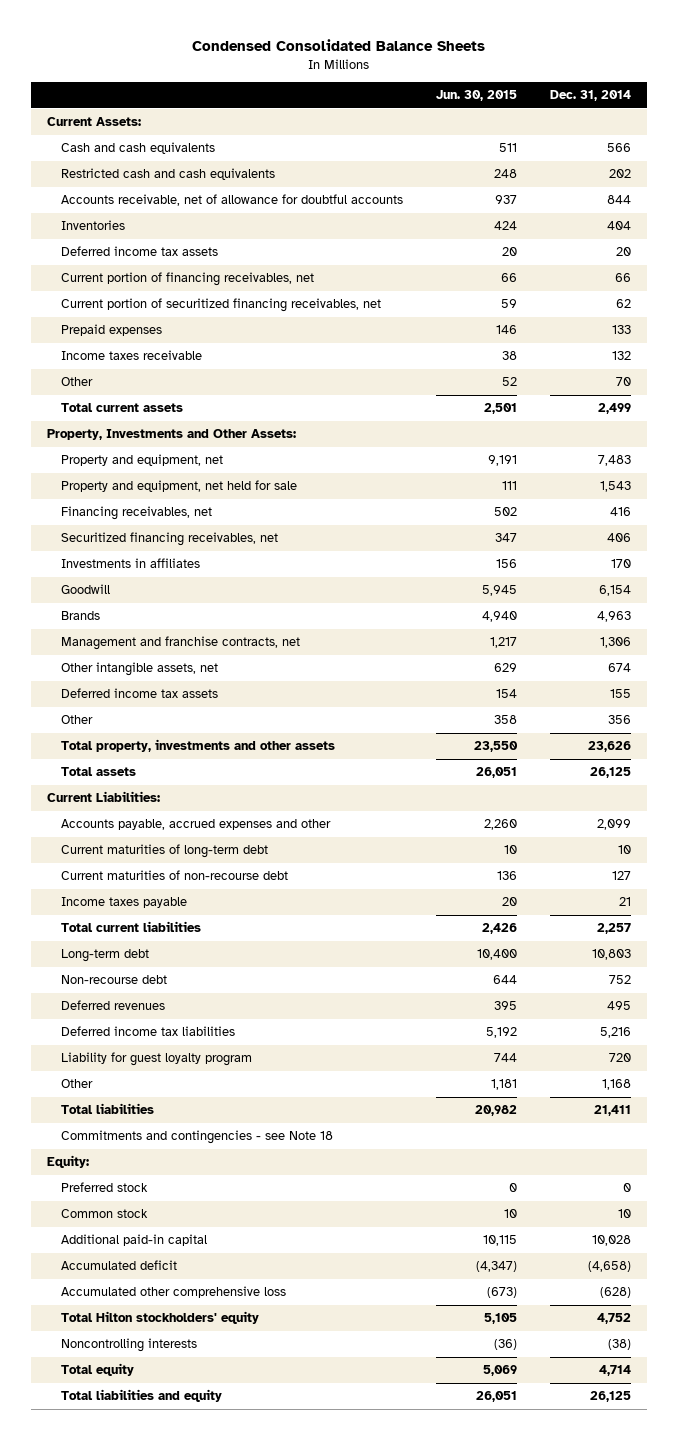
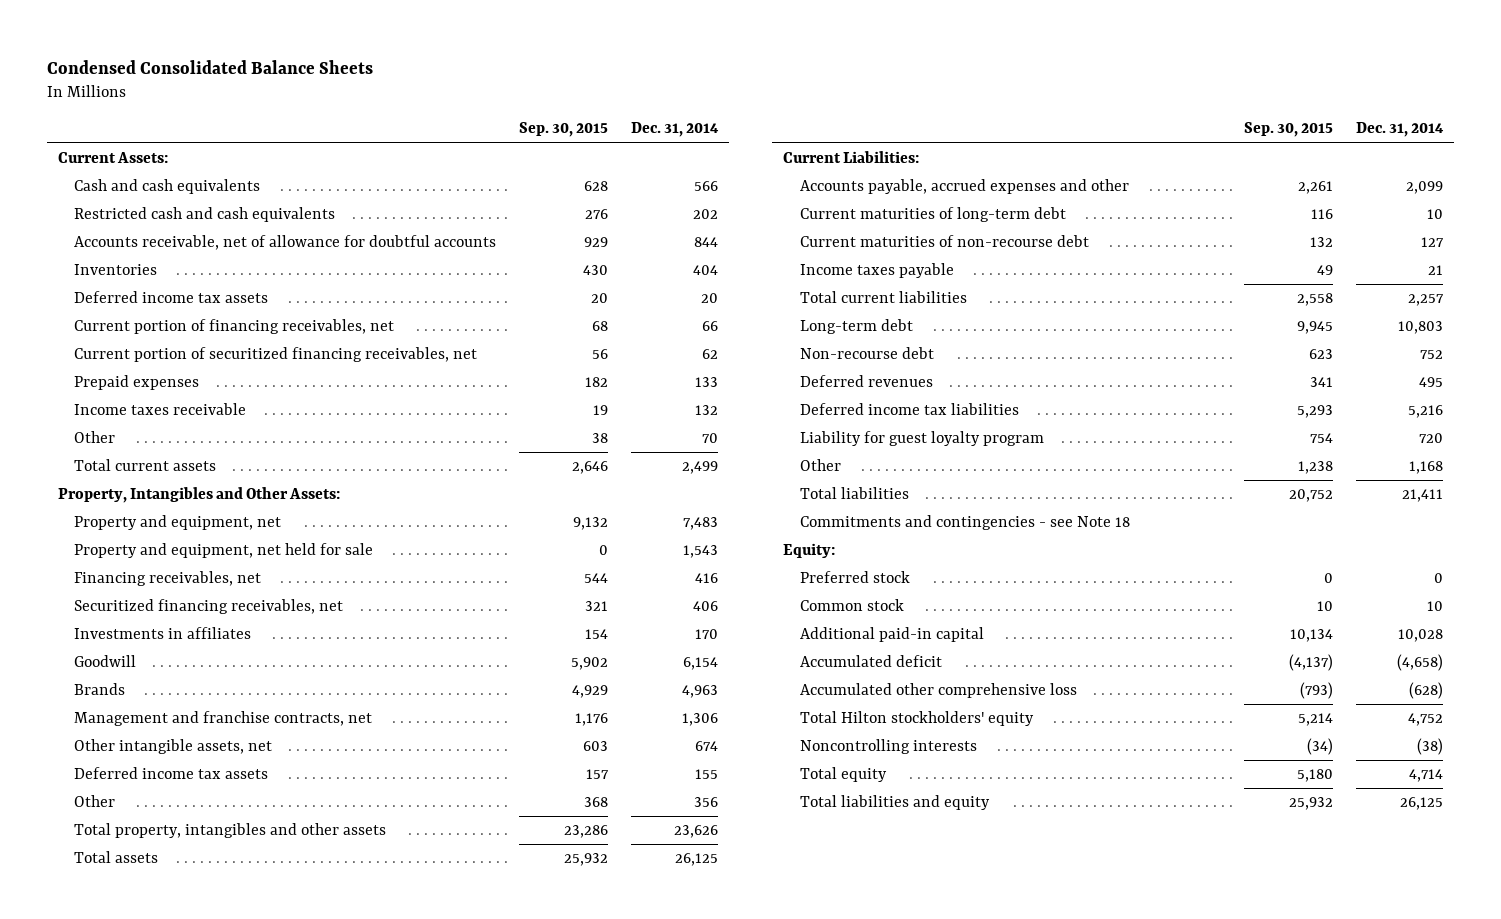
[435,90,517,102] Jun. 30, 2015 -> none
none -> [518,122,608,138] Sep. 30, 2015
[47,429,297,441] Property, Investments and Other Assets: -> [58,487,341,504] Property, Intangibles and Other Assets:
[61,739,336,753] Total property, investments and other assets -> [74,823,387,839] Total property, intangibles and other assets

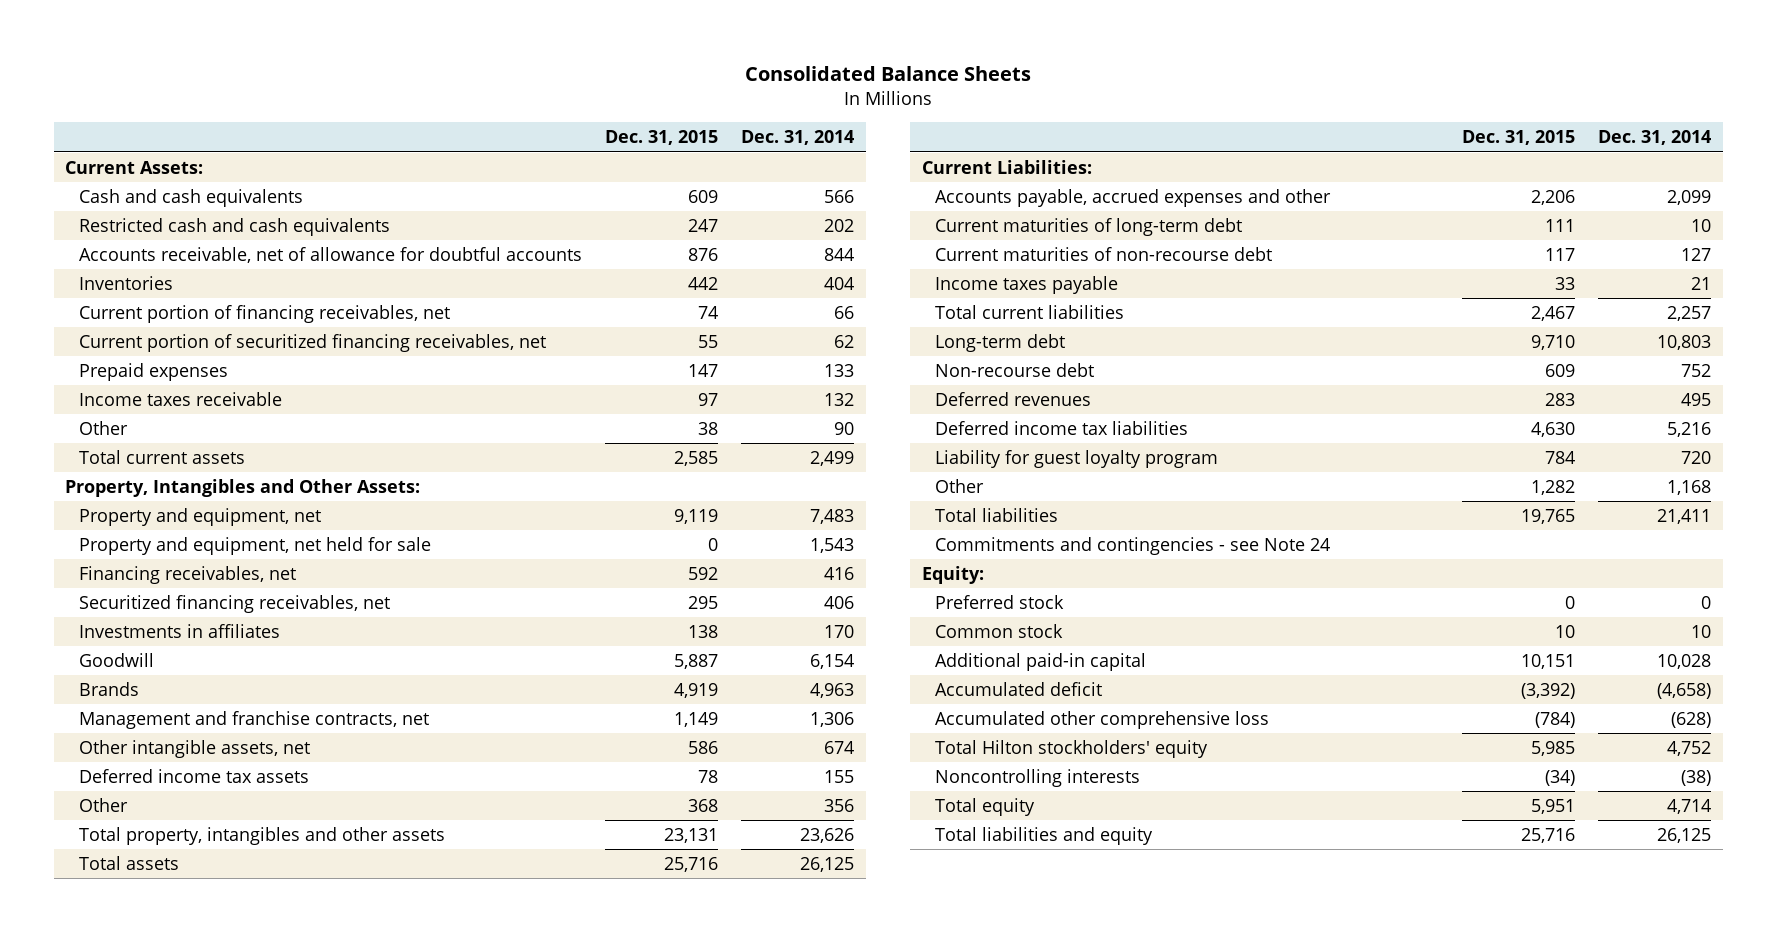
[46,59,373,74] Condensed Consolidated Balance Sheets -> [745,65,1032,81] Consolidated Balance Sheets
[518,122,608,138] Sep. 30, 2015 -> none
none -> [605,130,719,146] Dec. 31, 2015
[74,291,269,304] Deferred income tax assets -> none
[701,433,718,444] 70 -> [834,421,855,435] 90
[799,515,1130,531] Commitments and contingencies - see Note 18 -> [935,536,1331,555] Commitments and contingencies - see Note 24

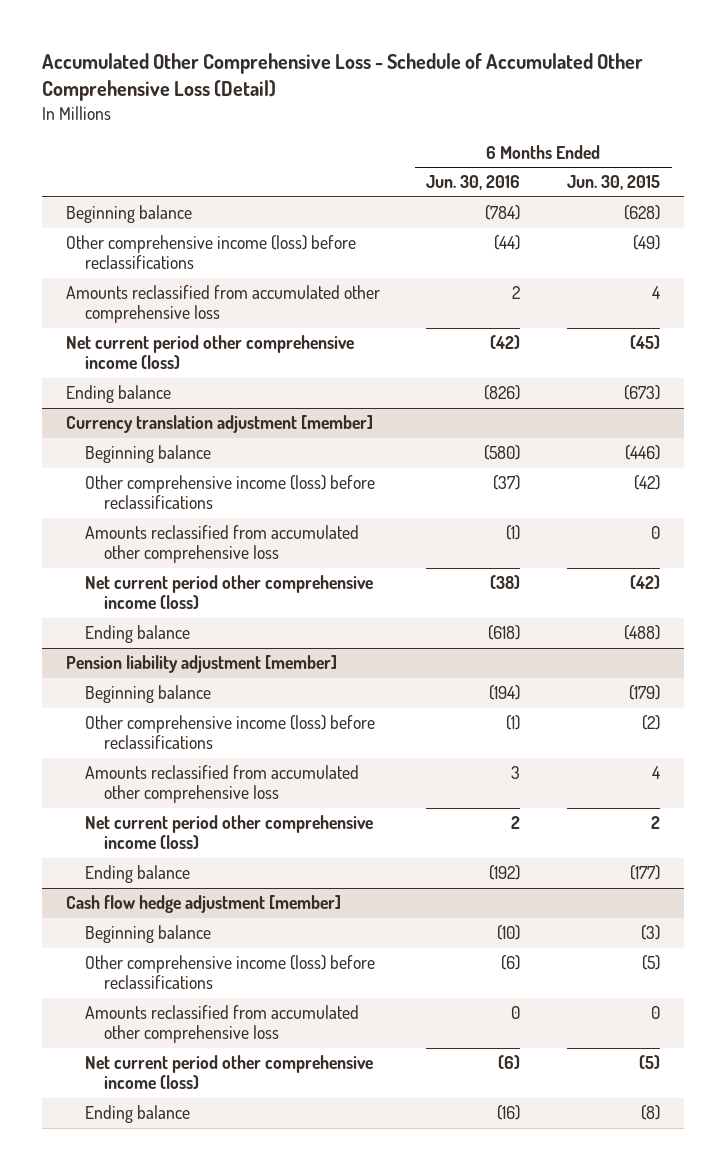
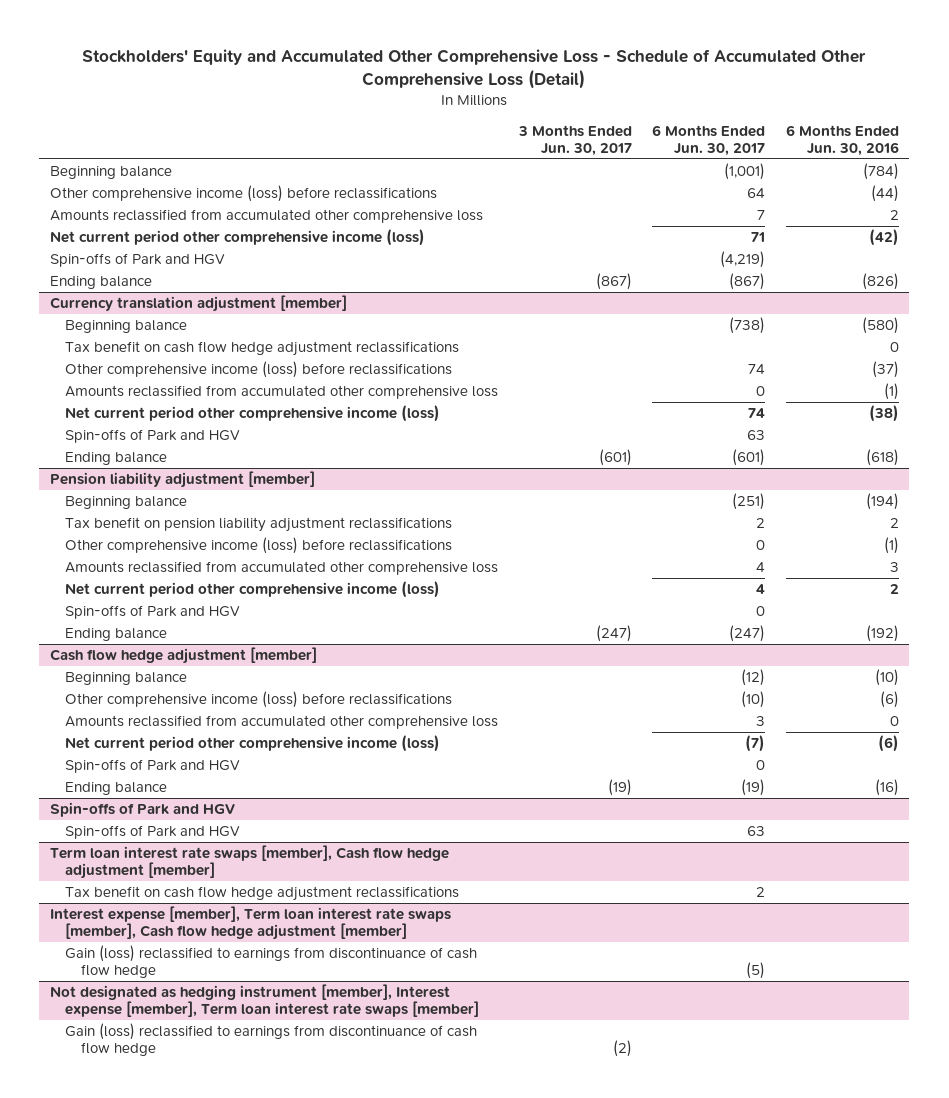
[42,53,644,102] Accumulated Other Comprehensive Loss - Schedule of Accumulated Other Comprehensive Loss (Detail) -> [82,49,867,90] Stockholders' Equity and Accumulated Other Comprehensive Loss - Schedule of Accumulated Other Comprehensive Loss (Detail)
[567,175,661,191] Jun. 30, 2015 -> none
none -> [517,124,632,157] 3 Months Ended Jun. 30, 2017
none -> [652,124,766,157] 6 Months Ended Jun. 30, 2017
none -> [49,252,225,267] Spin-offs of Park and HGV
none -> [65,340,460,356] Tax benefit on cash flow hedge adjustment reclassifications
none -> [65,428,241,443] Spin-offs of Park and HGV
none -> [65,516,453,532] Tax benefit on pension liability adjustment reclassifications
none -> [65,604,241,619] Spin-offs of Park and HGV
none -> [65,758,241,773] Spin-offs of Park and HGV
none -> [49,801,235,817] Spin-offs of Park and HGV
none -> [65,824,241,839] Spin-offs of Park and HGV
none -> [49,844,449,879] Term loan interest rate swaps [member], Cash flow hedge adjustment [member]
none -> [65,885,460,901] Tax benefit on cash flow hedge adjustment reclassifications
none -> [49,905,451,940] Interest expense [member], Term loan interest rate swaps [member], Cash flow hedge adjustment [member]
none -> [65,944,478,978] Gain (loss) reclassified to earnings from discontinuance of cash flow hedge
none -> [49,983,480,1017] Not designated as hedging instrument [member], Interest expense [member], Term loan interest rate swaps [member]
none -> [65,1022,478,1056] Gain (loss) reclassified to earnings from discontinuance of cash flow hedge

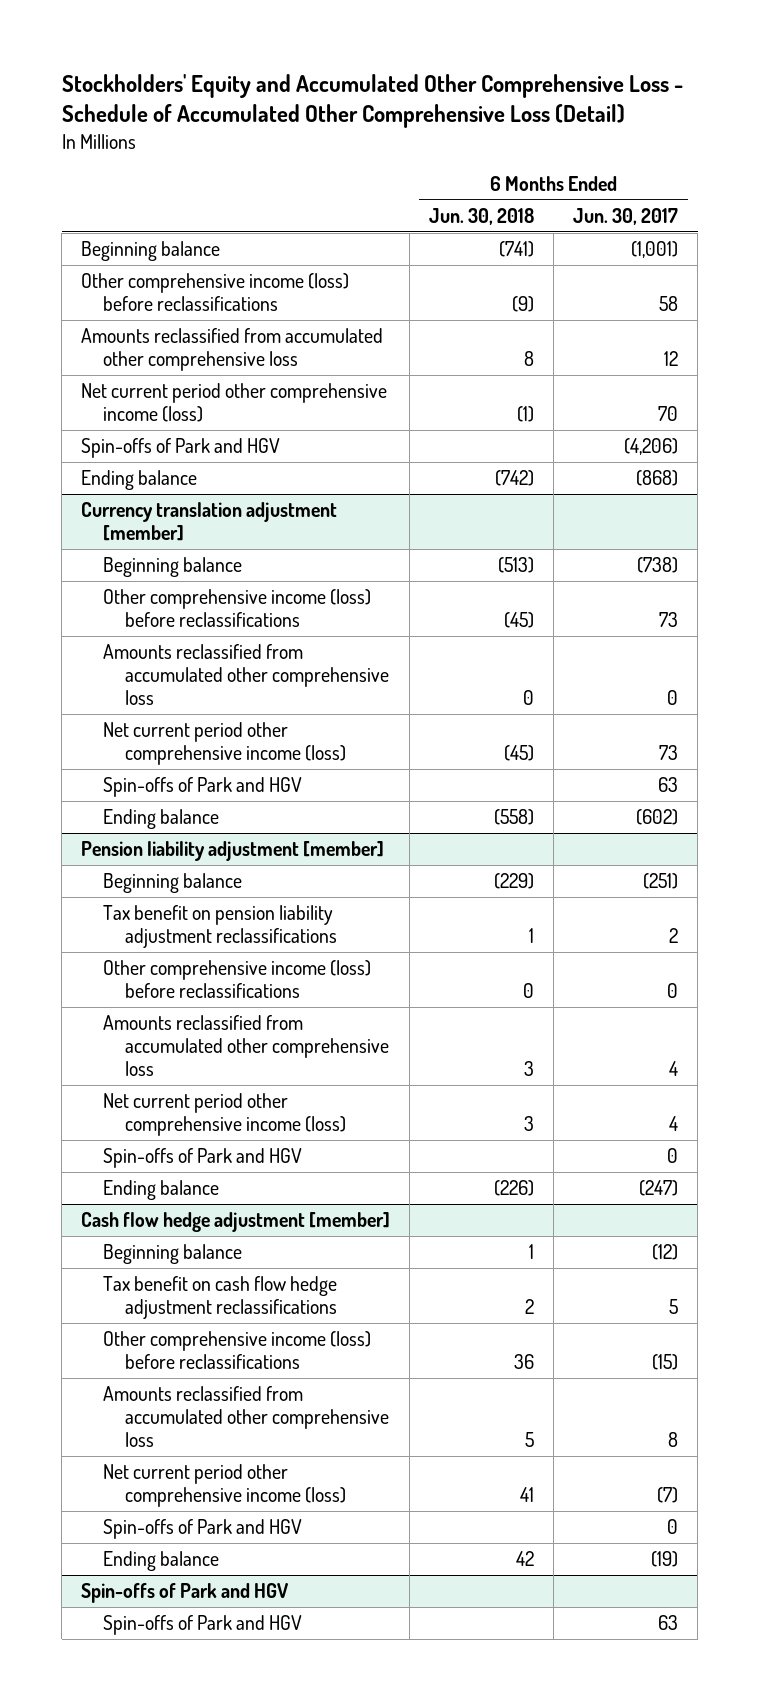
[517,124,632,157] 3 Months Ended Jun. 30, 2017 -> none
[785,124,899,157] 6 Months Ended Jun. 30, 2016 -> none
none -> [429,207,535,225] Jun. 30, 2018
[747,187,766,198] 64 -> [659,296,679,312] 58
[757,209,766,220] 7 -> [664,351,679,367] 12
[751,231,766,242] 71 -> [658,406,679,422] 70
[720,250,766,268] (4,219) -> [624,437,679,455] (4,206)
[729,272,766,290] (867) -> [636,469,679,486] (868)
[65,340,460,356] Tax benefit on cash flow hedge adjustment reclassifications -> none
[748,363,766,374] 74 -> [659,612,679,628] 73
[748,407,766,418] 74 -> [659,745,679,761] 73
[732,448,766,466] (601) -> [636,808,679,825] (602)
none -> [103,1275,338,1320] Tax benefit on cash flow hedge adjustment reclassifications
[741,690,766,708] (10) -> [652,1354,679,1371] (15)
[756,715,766,726] 3 -> [668,1432,679,1448] 8
[49,844,449,879] Term loan interest rate swaps [member], Cash flow hedge adjustment [member] -> none
[65,885,460,901] Tax benefit on cash flow hedge adjustment reclassifications -> none
[49,905,451,940] Interest expense [member], Term loan interest rate swaps [member], Cash flow hedge adjustment [member] -> none
[65,944,478,978] Gain (loss) reclassified to earnings from discontinuance of cash flow hedge -> none
[49,983,480,1017] Not designated as hedging instrument [member], Interest expense [member], Term loan interest rate swaps [member] -> none
[65,1022,478,1056] Gain (loss) reclassified to earnings from discontinuance of cash flow hedge -> none

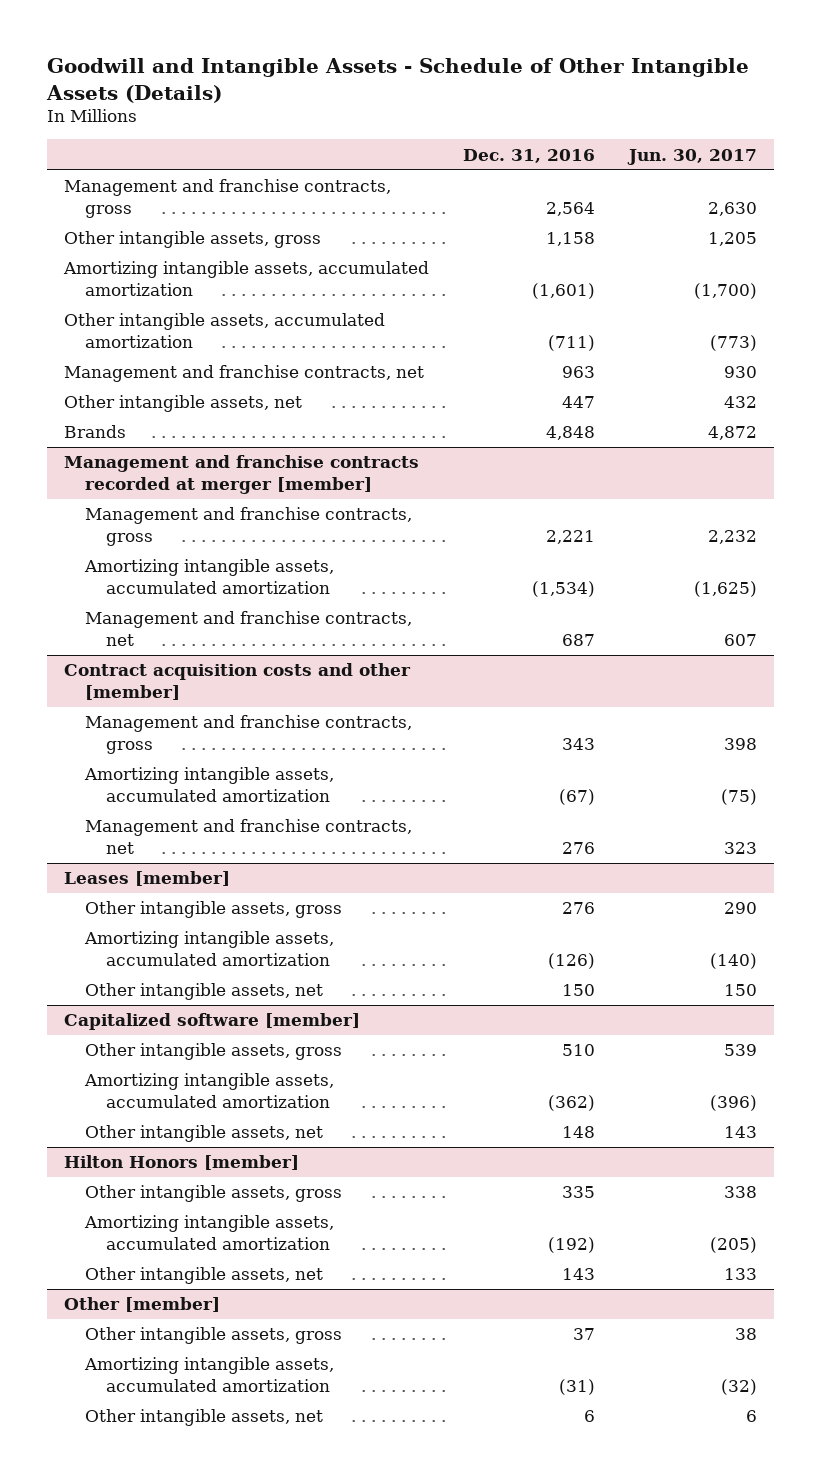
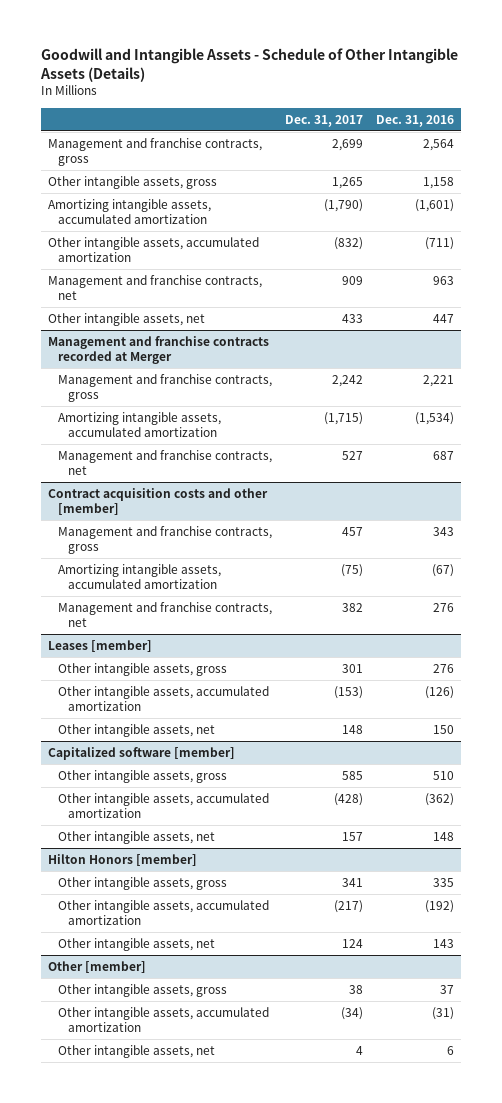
[627,148,758,165] Jun. 30, 2017 -> none
none -> [284,114,363,127] Dec. 31, 2017
[63,425,126,439] Brands -> none
[63,455,419,495] Management and franchise contracts recorded at merger [member] -> [47,335,269,365] Management and franchise contracts recorded at Merger
[84,931,335,967] Amortizing intangible assets, accumulated amortization -> [57,685,269,712] Other intangible assets, accumulated amortization
[84,1073,335,1109] Amortizing intangible assets, accumulated amortization -> [57,792,269,819] Other intangible assets, accumulated amortization
[84,1215,335,1251] Amortizing intangible assets, accumulated amortization -> [57,899,269,926] Other intangible assets, accumulated amortization
[84,1357,335,1393] Amortizing intangible assets, accumulated amortization -> [57,1006,269,1033] Other intangible assets, accumulated amortization

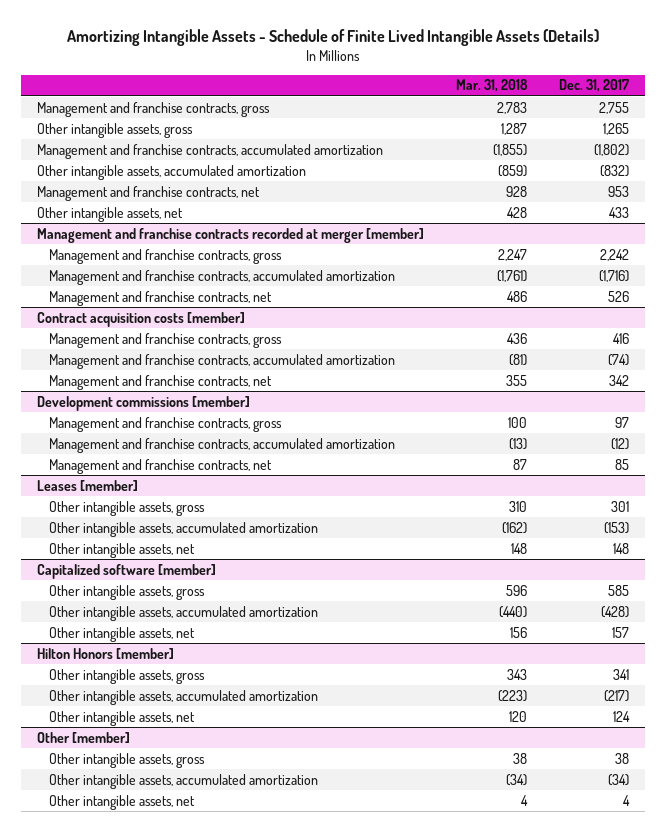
[39,47,458,82] Goodwill and Intangible Assets - Schedule of Other Intangible Assets (Details) -> [66,29,599,47] Amortizing Intangible Assets - Schedule of Finite Lived Intangible Assets (Details)
[376,114,455,127] Dec. 31, 2016 -> none
none -> [455,79,528,93] Mar. 31, 2018
[331,138,363,151] 2,699 -> [598,101,629,114] 2,755
[47,198,211,225] Amortizing intangible assets, accumulated amortization -> [36,143,383,159] Management and franchise contracts, accumulated amortization
[323,198,363,212] (1,790) -> [593,143,629,156] (1,802)
[341,275,363,285] 909 -> [607,185,629,197] 953
[47,335,269,365] Management and franchise contracts recorded at Merger -> [36,227,424,243] Management and franchise contracts recorded at merger [member]
[57,411,221,438] Amortizing intangible assets, accumulated amortization -> [48,269,395,285] Management and franchise contracts, accumulated amortization
[323,411,363,425] (1,715) -> [598,269,629,282] (1,716)
[341,450,363,460] 527 -> [607,290,629,302] 526
[47,487,268,516] Contract acquisition costs and other [member] -> [36,311,245,327] Contract acquisition costs [member]
[341,526,363,536] 457 -> [612,332,629,344] 416
[57,563,221,590] Amortizing intangible assets, accumulated amortization -> [48,353,395,369] Management and franchise contracts, accumulated amortization
[340,563,363,577] (75) -> [607,353,629,366] (74)
[341,602,363,612] 382 -> [608,374,629,386] 342
none -> [36,395,250,411] Development commissions [member]
none -> [48,416,282,432] Management and franchise contracts, gross
none -> [48,437,395,453] Management and franchise contracts, accumulated amortization
none -> [48,458,272,474] Management and franchise contracts, net

